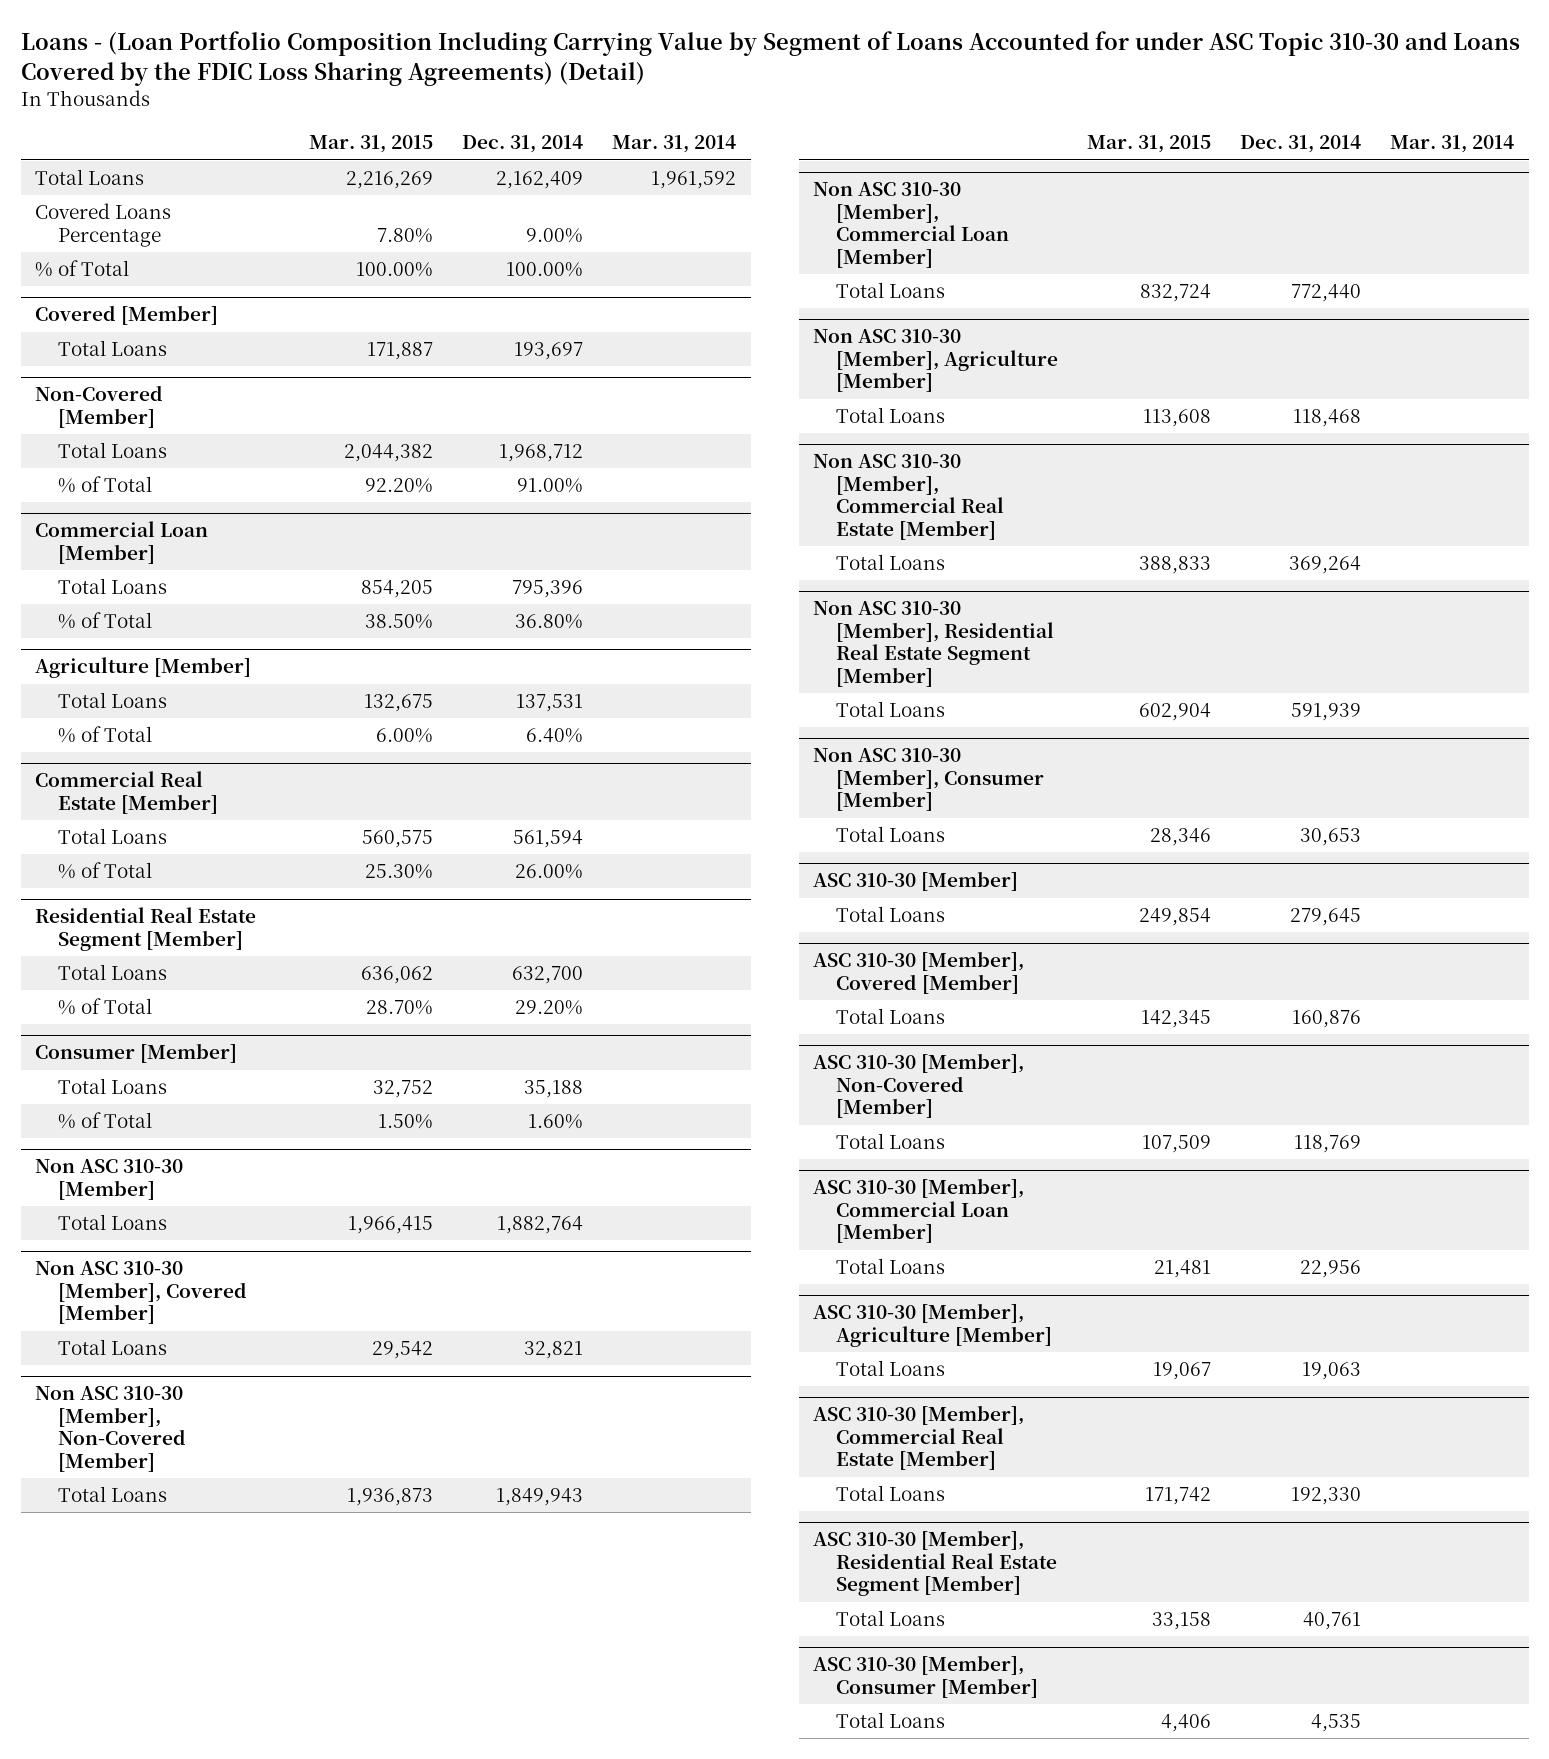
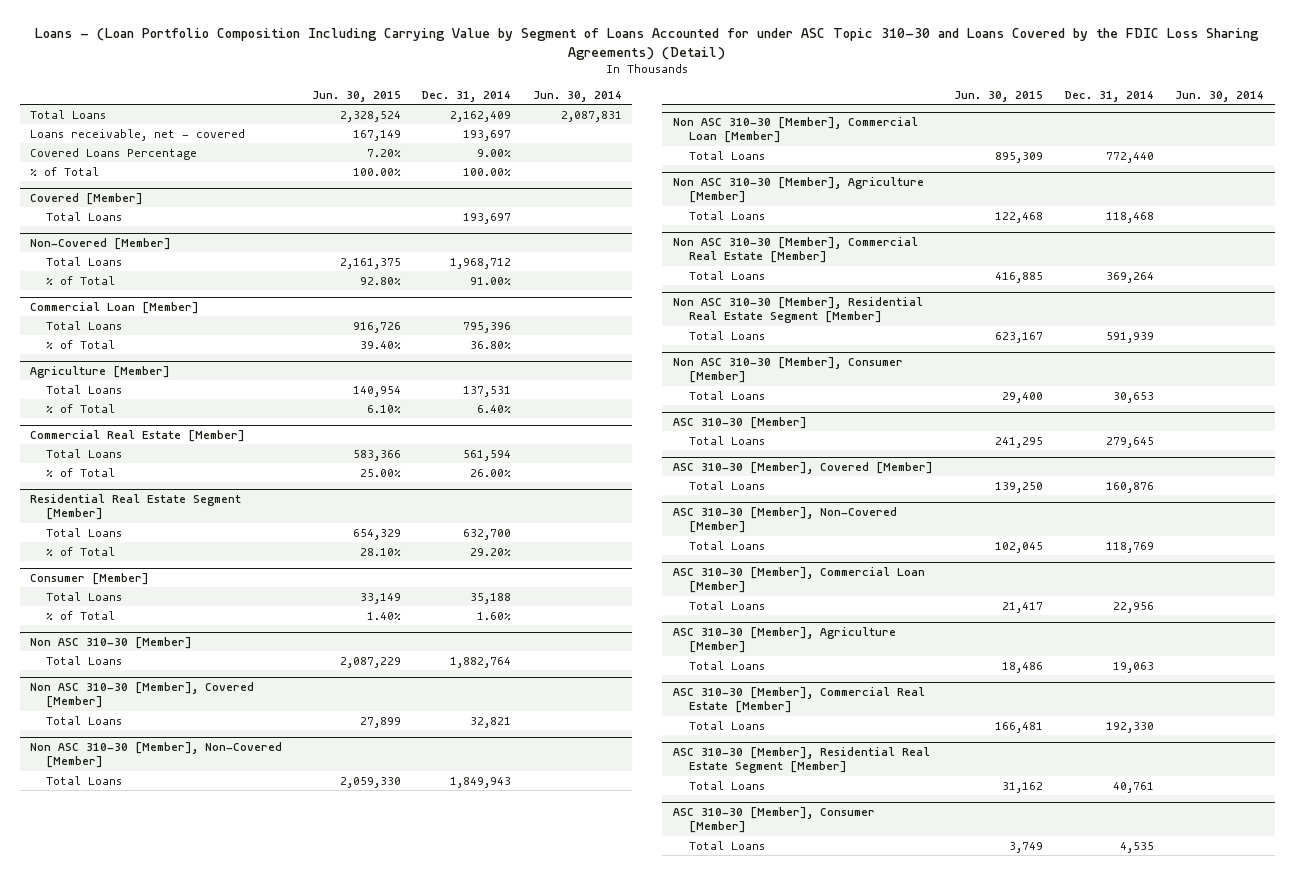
[308,135,433,154] Mar. 31, 2015 -> none
[612,135,737,154] Mar. 31, 2014 -> none
none -> [311,90,401,102] Jun. 30, 2015
none -> [532,90,622,102] Jun. 30, 2014
none -> [30,128,246,141] Loans receivable, net - covered

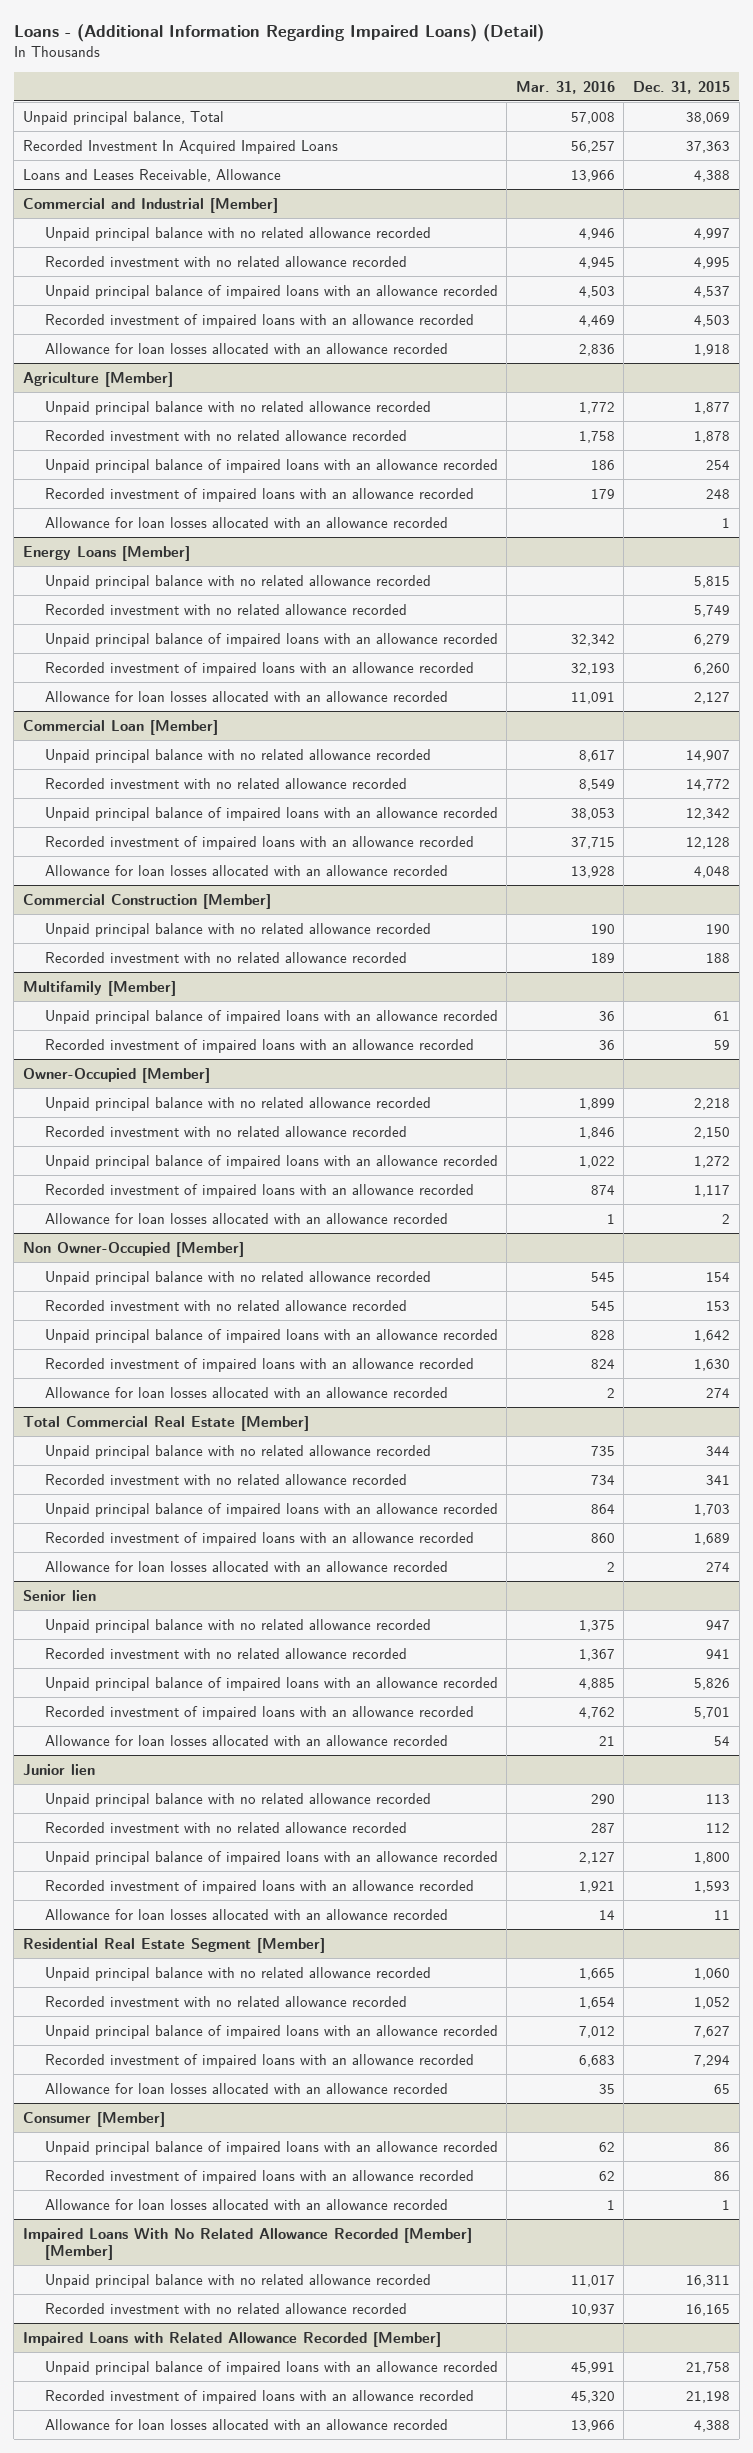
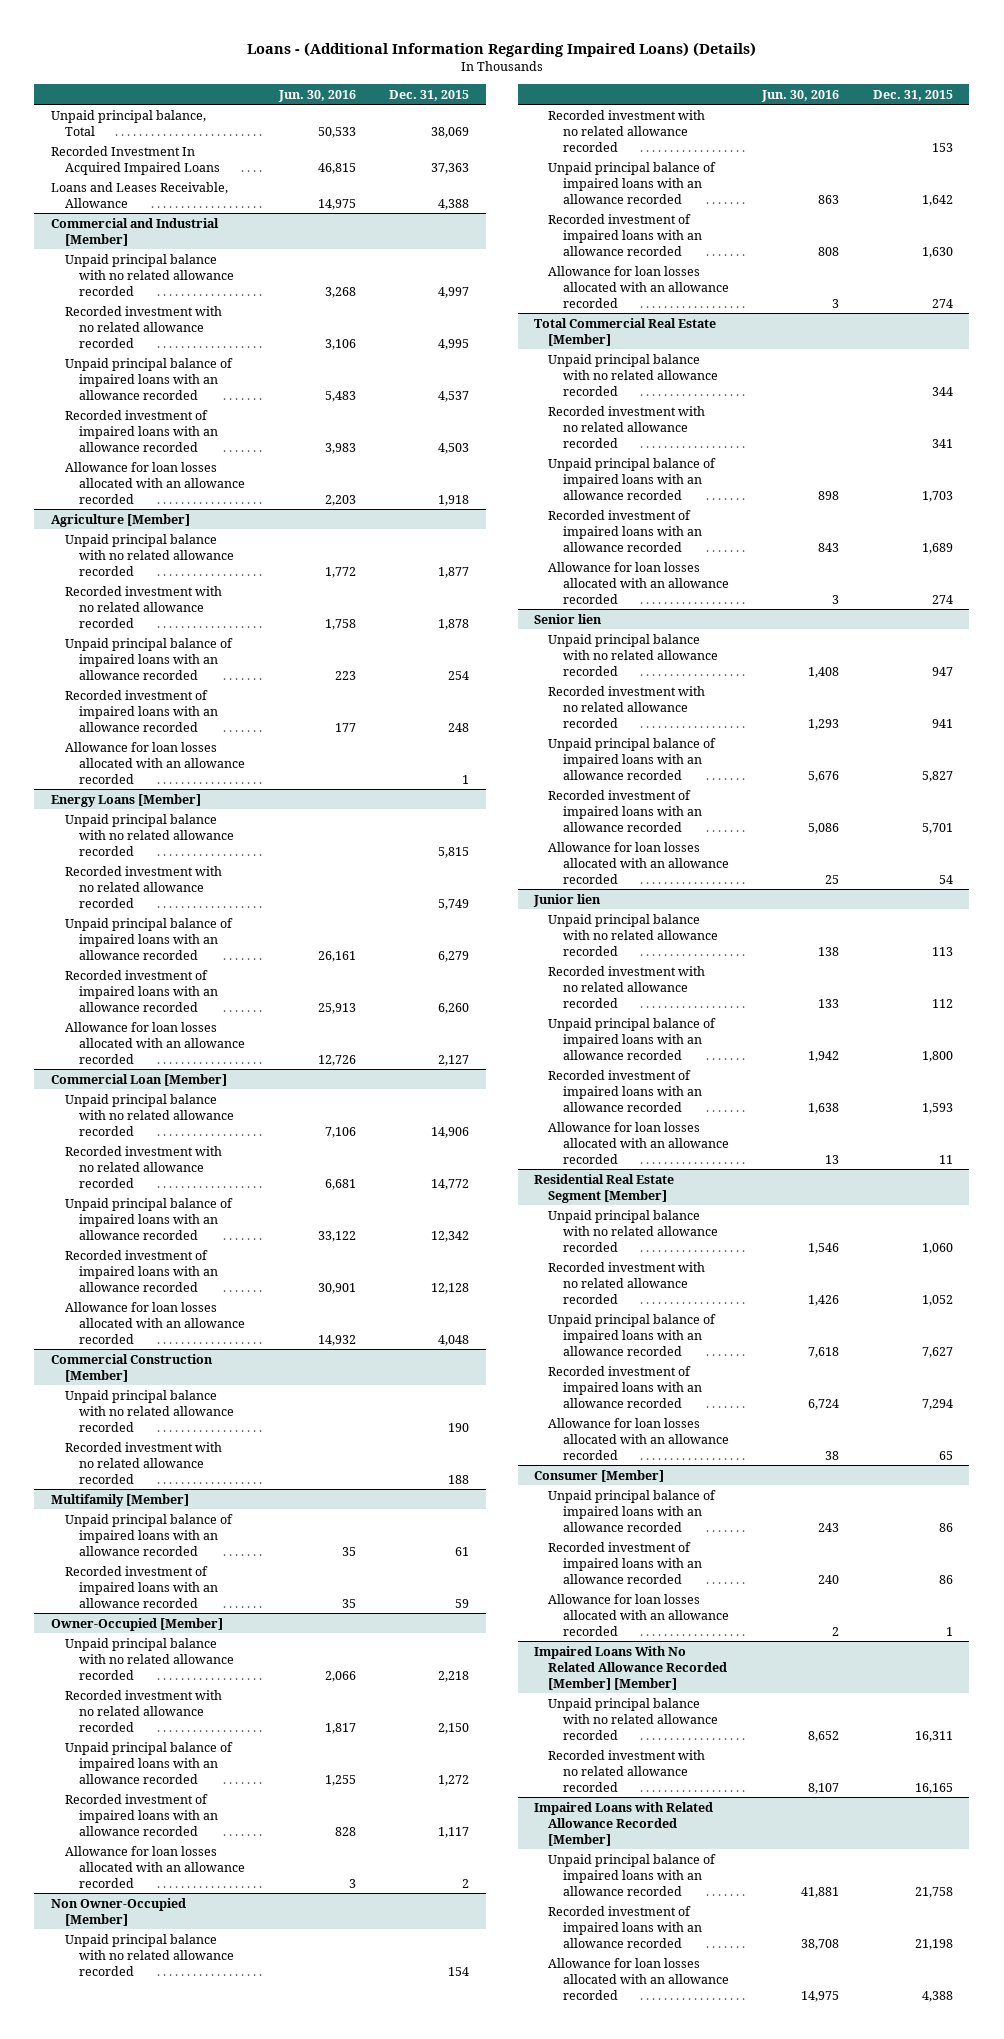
[13,23,544,42] Loans - (Additional Information Regarding Impaired Loans) (Detail) -> [246,42,756,58] Loans - (Additional Information Regarding Impaired Loans) (Details)
[515,80,615,94] Mar. 31, 2016 -> none
none -> [277,89,356,102] Jun. 30, 2016
[686,749,731,762] 14,907 -> [431,1126,470,1138] 14,906
[694,1677,731,1690] 5,826 -> [921,770,953,782] 5,827

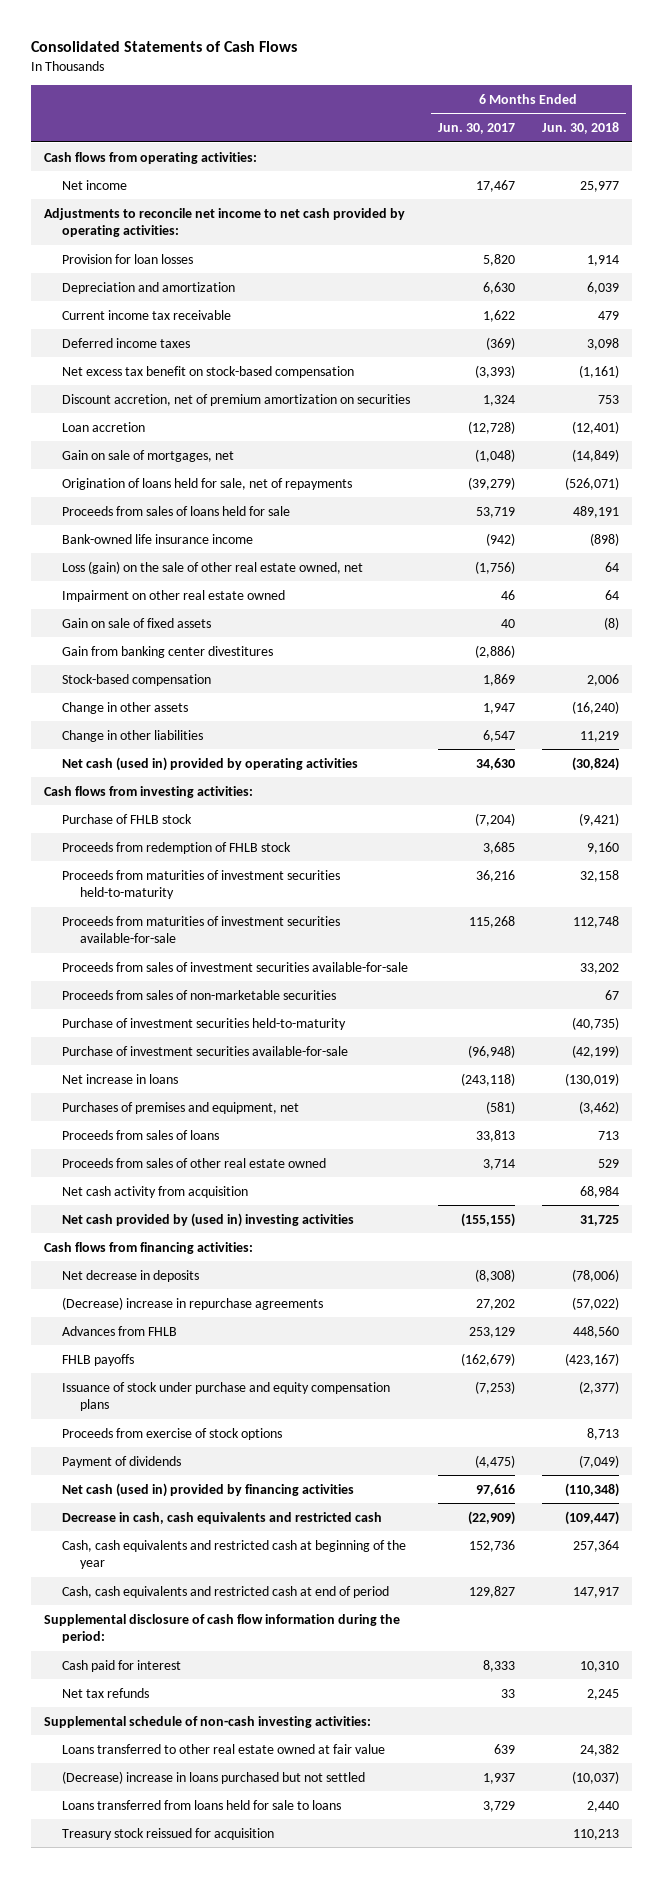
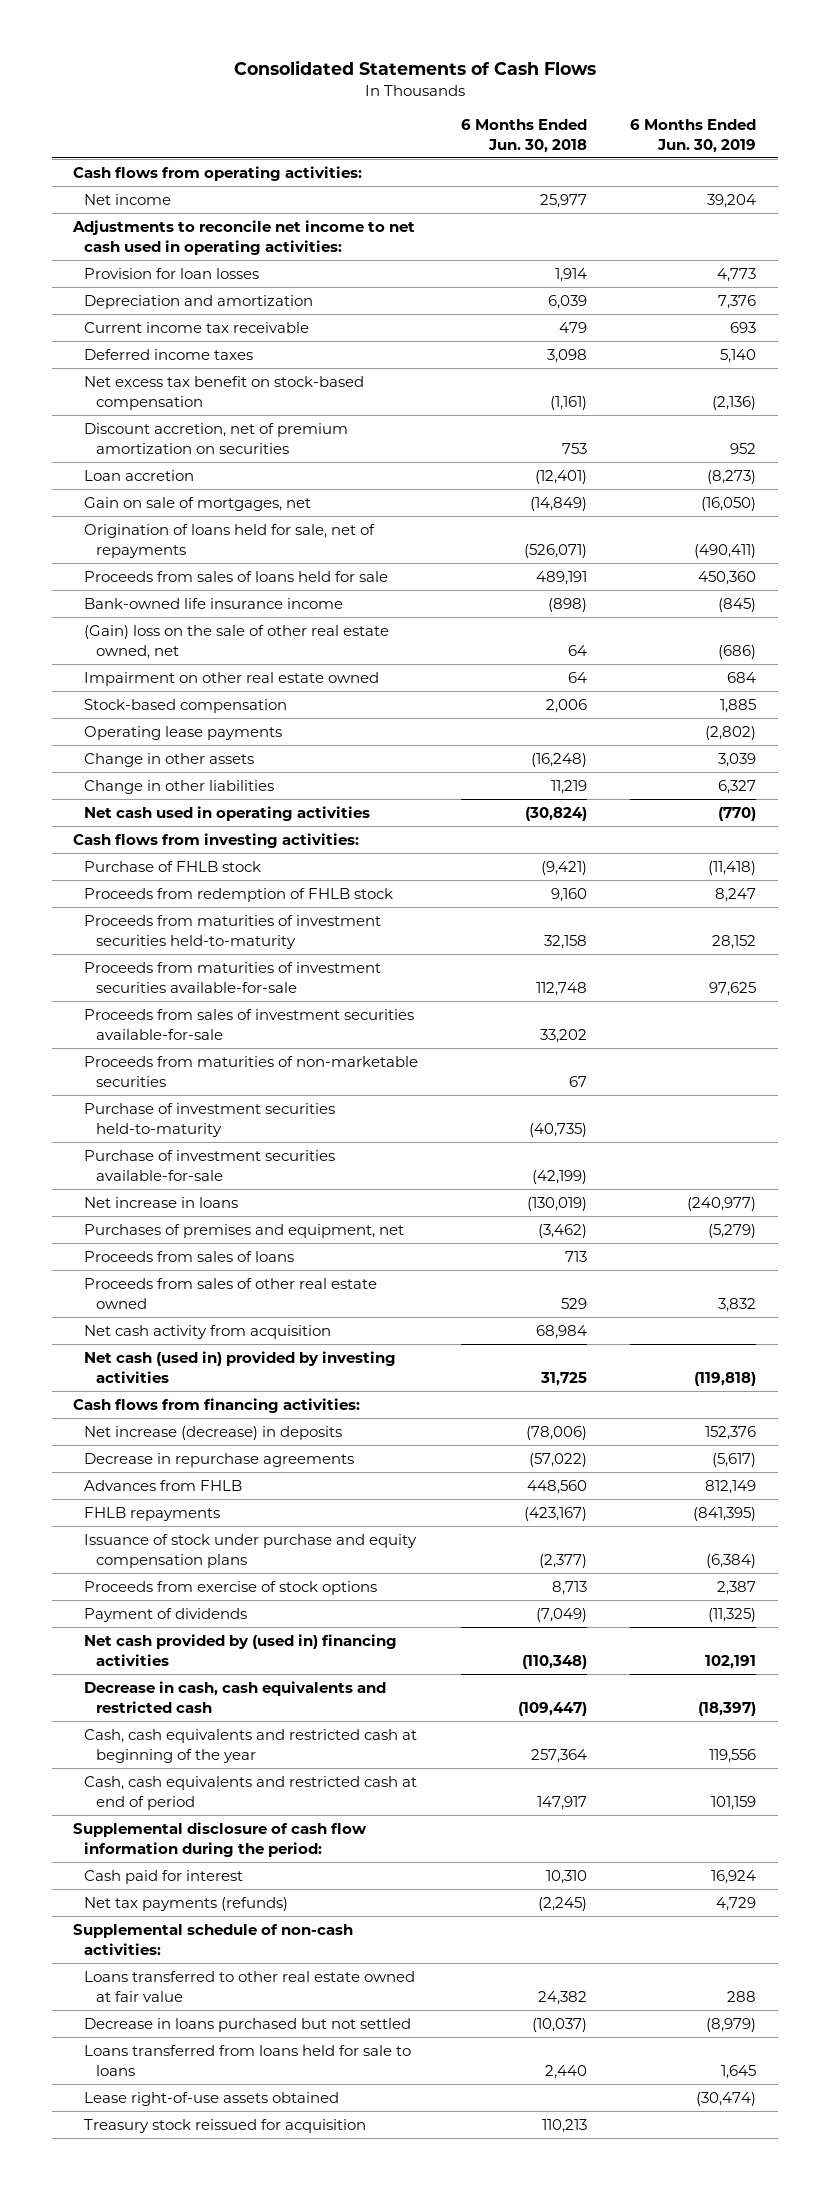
[437,123,515,135] Jun. 30, 2017 -> none
none -> [630,119,757,153] 6 Months Ended Jun. 30, 2019
[44,207,406,238] Adjustments to reconcile net income to net cash provided by operating activities: -> [72,219,416,255] Adjustments to reconcile net income to net cash used in operating activities:
[62,560,364,574] Loss (gain) on the sale of other real estate owned, net -> [84,624,390,659] (Gain) loss on the sale of other real estate owned, net
[62,617,212,628] Gain on sale of fixed assets -> none
[62,645,274,658] Gain from banking center divestitures -> none
none -> [84,725,283,740] Operating lease payments
[571,700,619,714] (16,240) -> [531,752,588,767] (16,248)
[62,756,359,771] Net cash (used in) provided by operating activities -> [84,805,371,821] Net cash used in operating activities
[62,989,337,1000] Proceeds from sales of non-marketable securities -> [84,1055,419,1087] Proceeds from maturities of non-marketable securities
[62,1212,355,1227] Net cash provided by (used in) investing activities -> [84,1350,397,1383] Net cash (used in) provided by investing activities
[62,1269,200,1282] Net decrease in deposits -> [84,1425,343,1440] Net increase (decrease) in deposits
[62,1296,324,1310] (Decrease) increase in repurchase agreements -> [84,1452,355,1467] Decrease in repurchase agreements
[62,1353,135,1366] FHLB payoffs -> [84,1506,221,1521] FHLB repayments
[62,1482,355,1497] Net cash (used in) provided by financing activities -> [84,1633,398,1666] Net cash provided by (used in) financing activities
[62,1687,150,1698] Net tax refunds -> [84,1896,289,1911] Net tax payments (refunds)
[586,1688,619,1700] 2,245 -> [538,1896,588,1911] (2,245)
[44,1715,372,1728] Supplemental schedule of non-cash investing activities: -> [73,1923,354,1955] Supplemental schedule of non-cash activities:
[62,1770,366,1784] (Decrease) increase in loans purchased but not settled -> [84,2017,412,2032] Decrease in loans purchased but not settled
none -> [84,2091,340,2106] Lease right-of-use assets obtained

